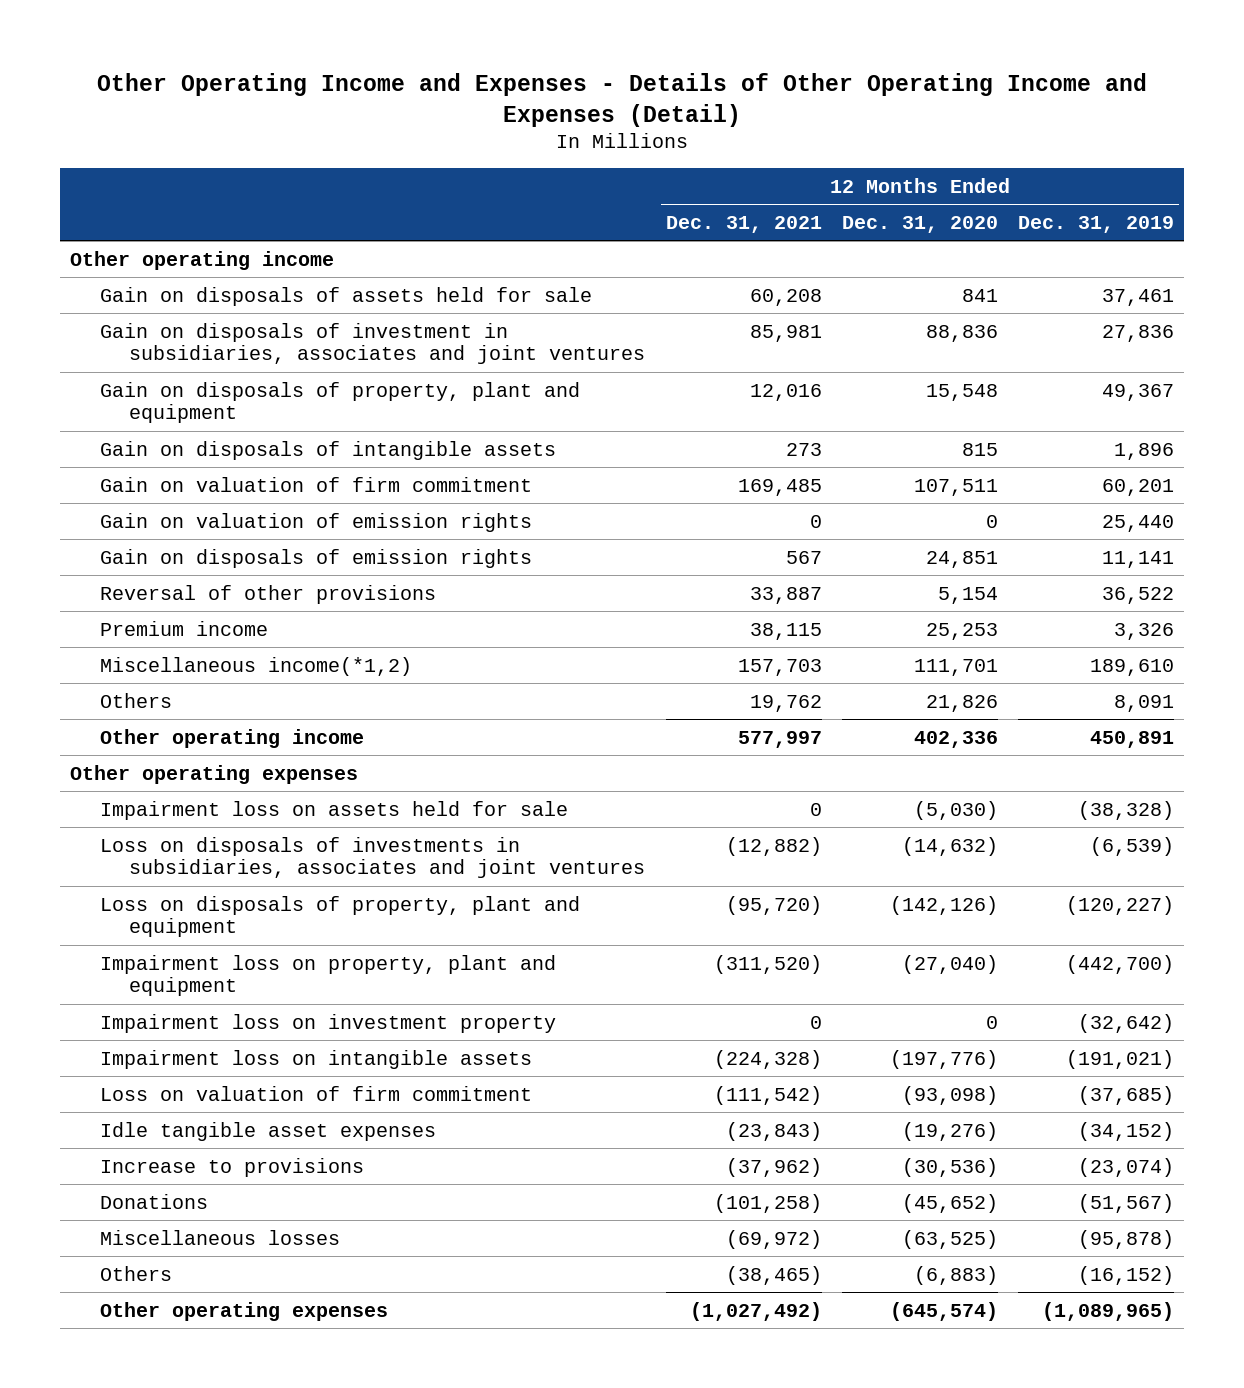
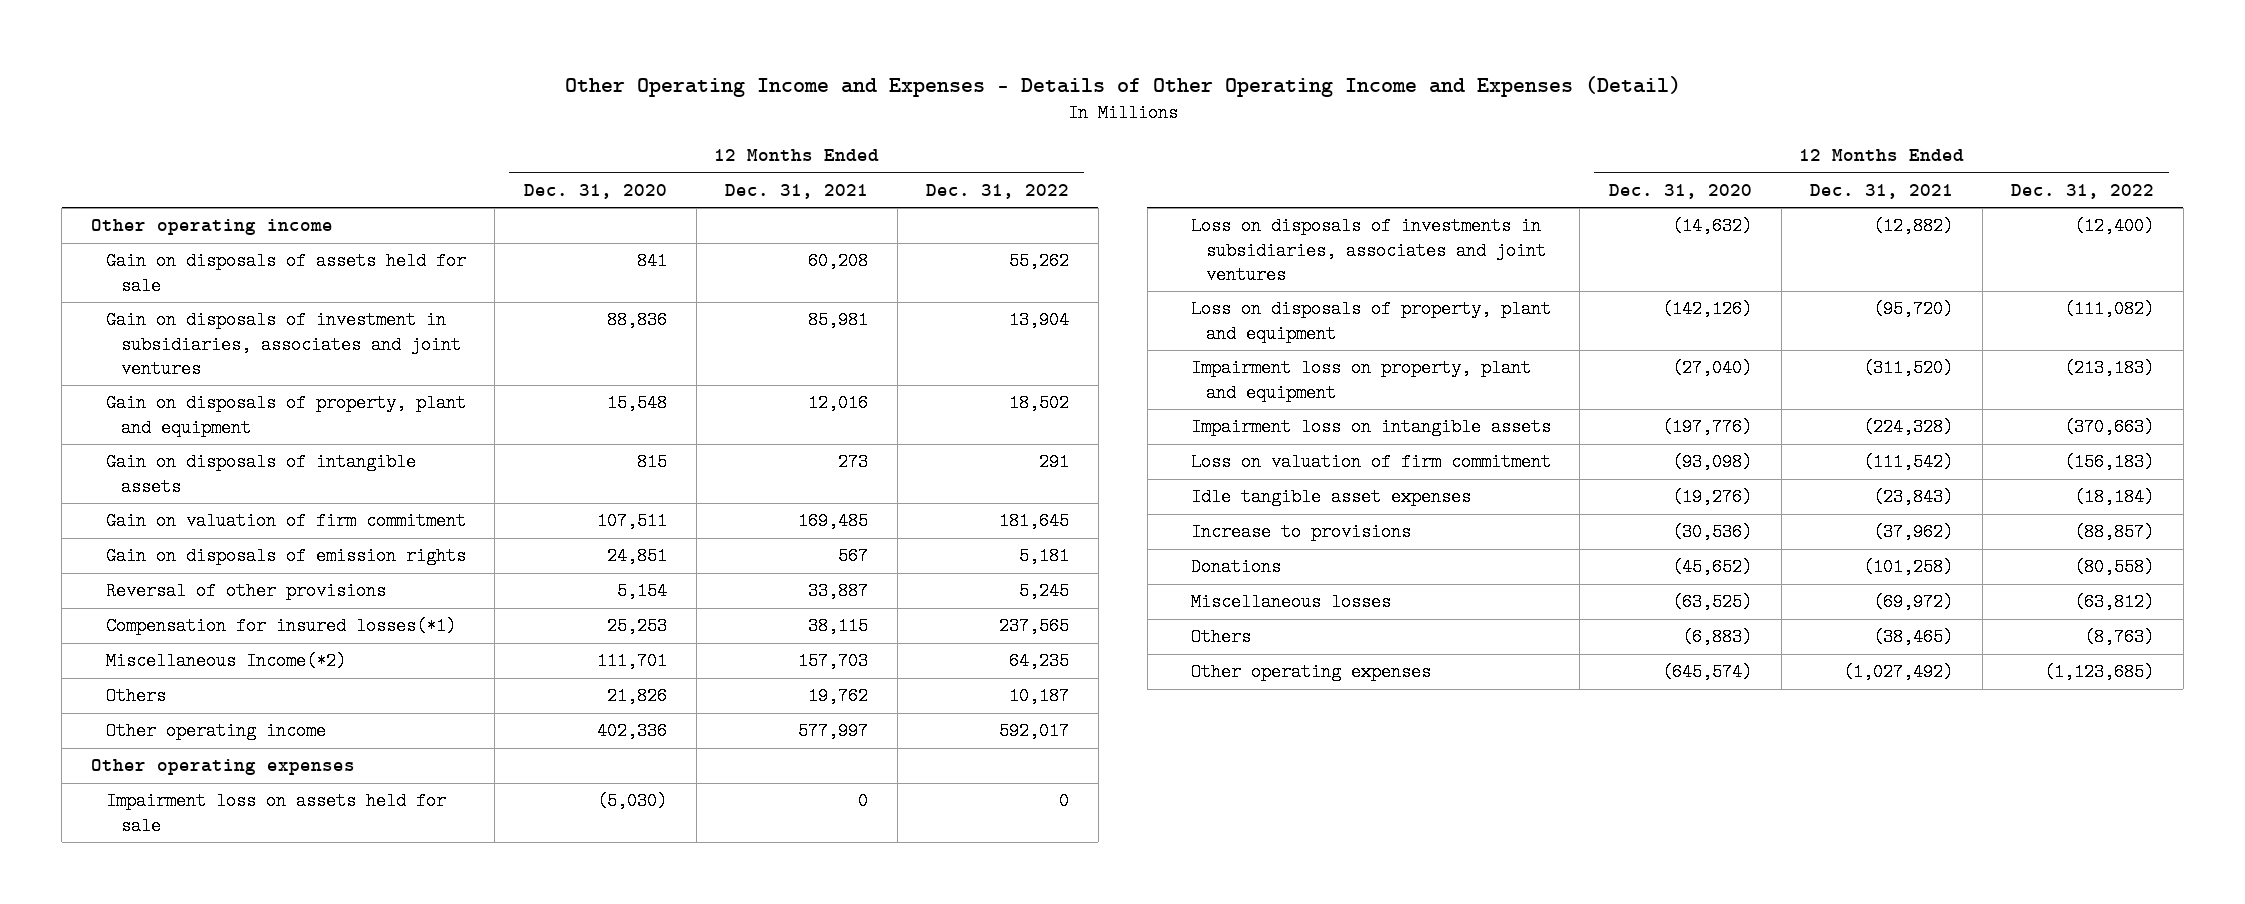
[1018,215,1175,233] Dec. 31, 2019 -> none
none -> [926,183,1070,199] Dec. 31, 2022
[99,512,532,532] Gain on valuation of emission rights -> none
[99,620,268,636] Premium income -> [105,617,456,636] Compensation for insured losses(*1)
[99,656,412,676] Miscellaneous income(*1,2) -> [105,652,346,671] Miscellaneous Income(*2)
[99,1013,556,1033] Impairment loss on investment property -> none

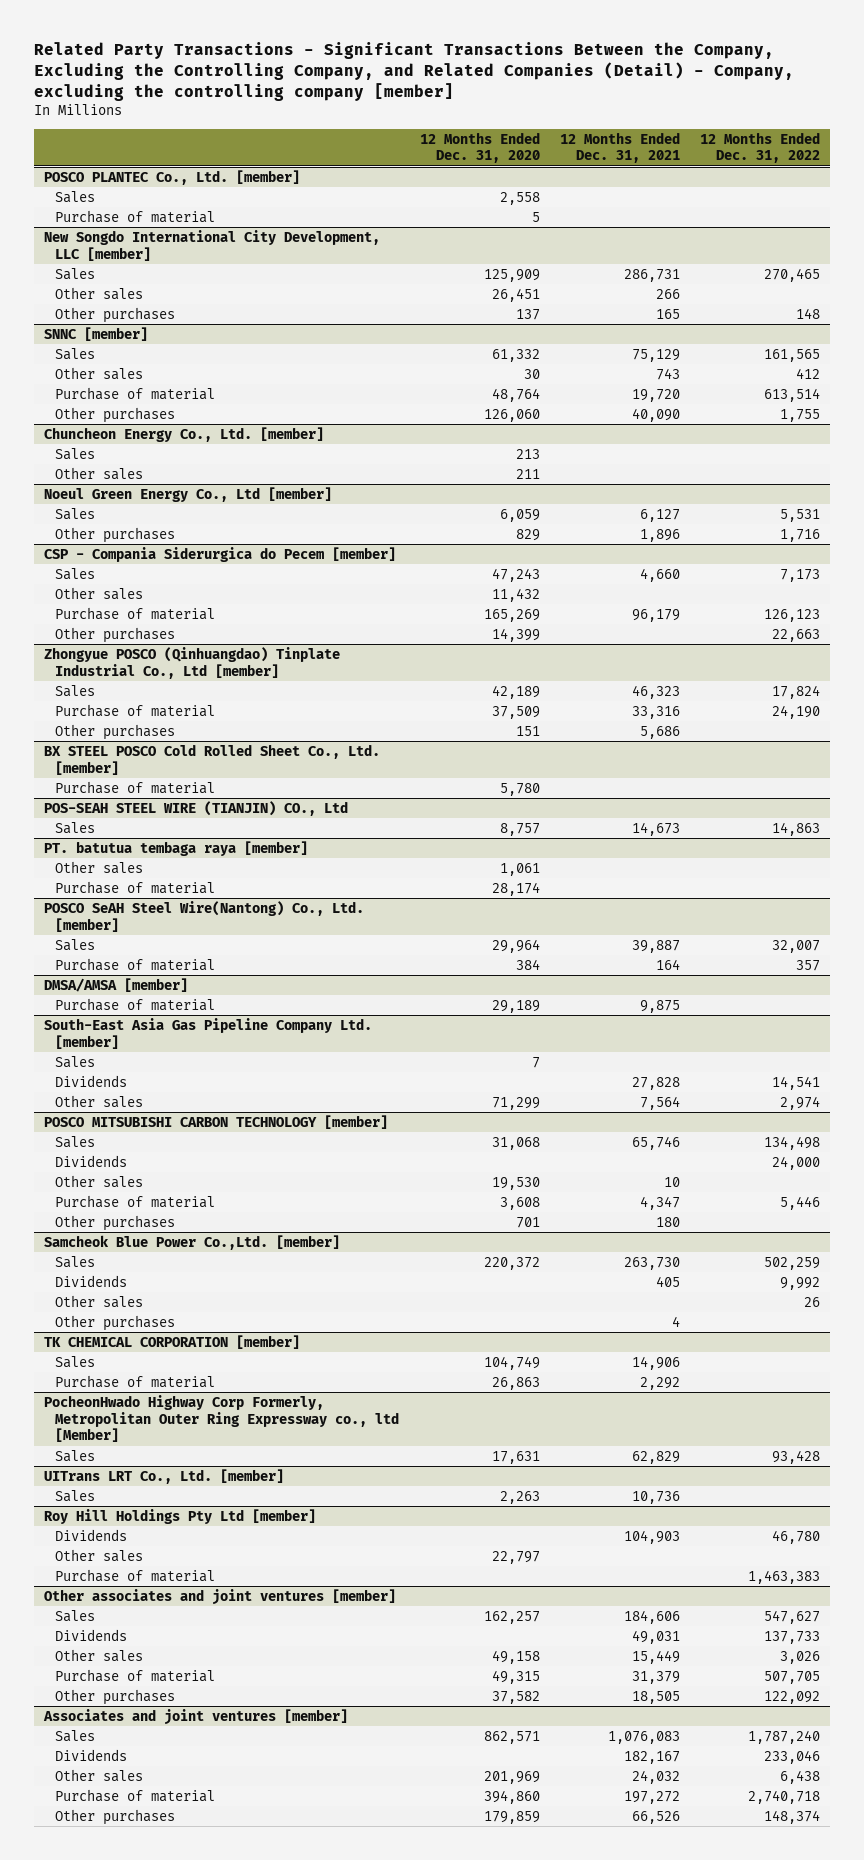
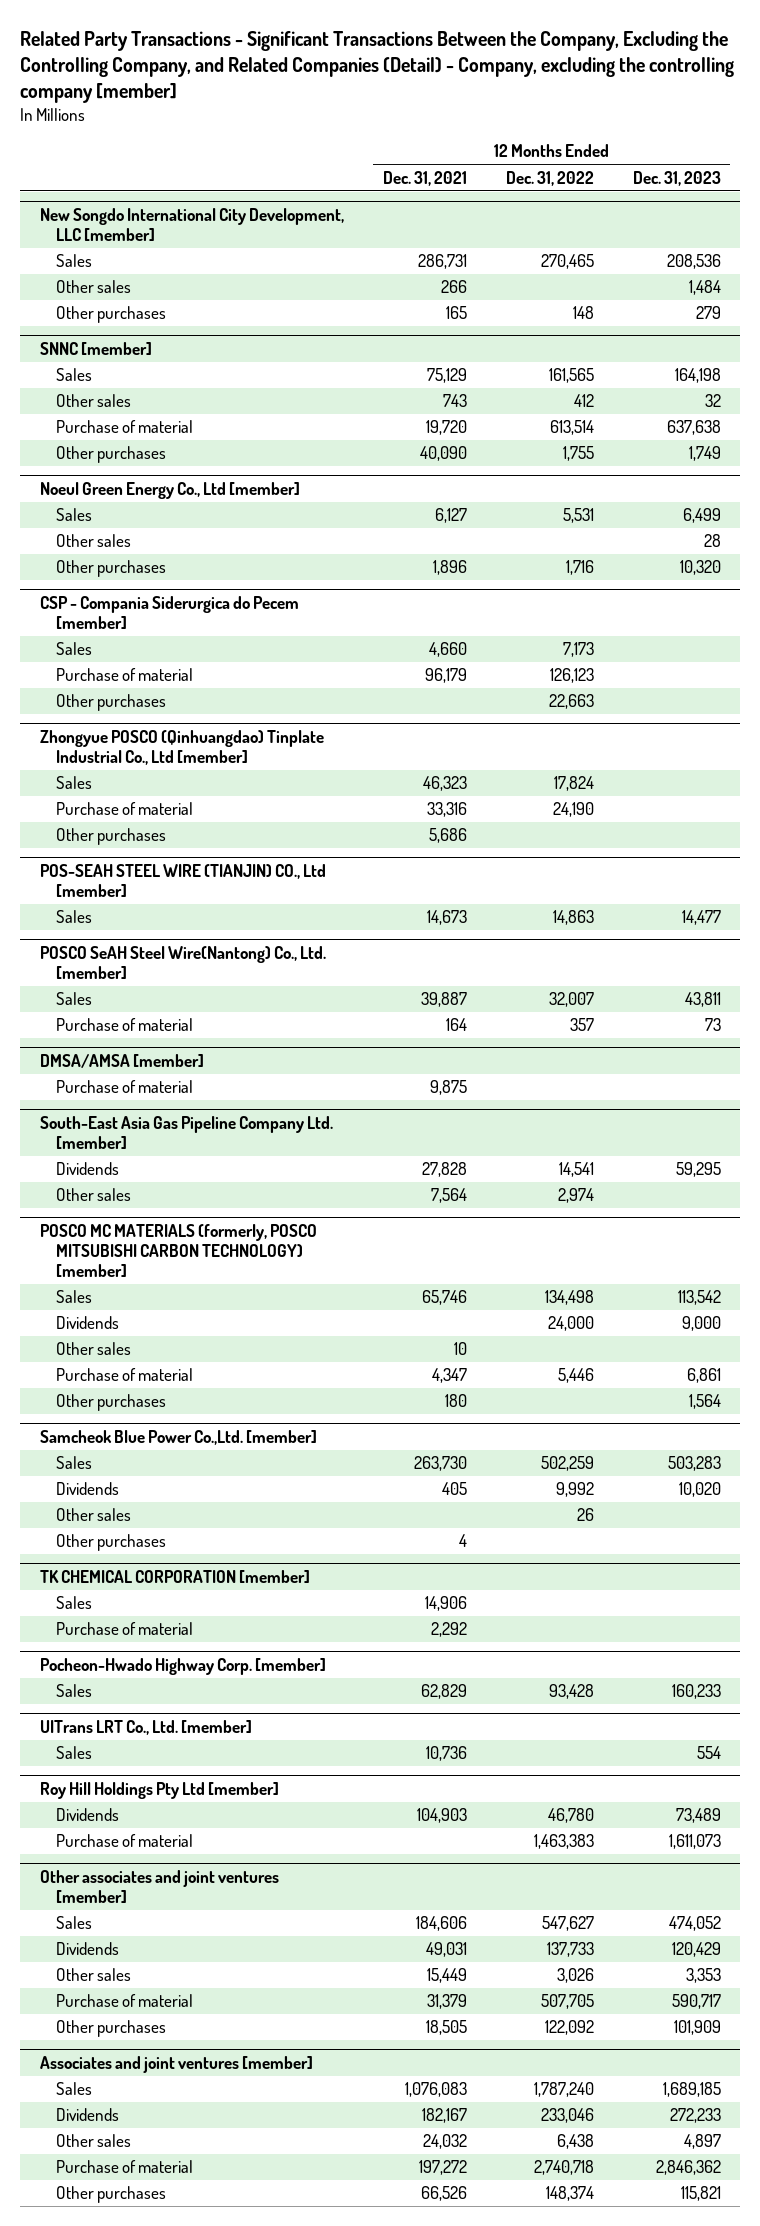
[419,131,540,164] 12 Months Ended Dec. 31, 2020 -> none
none -> [632,170,721,186] Dec. 31, 2023
[43,169,300,185] POSCO PLANTEC Co., Ltd. [member] -> none
[55,190,96,203] Sales -> none
[55,209,216,223] Purchase of material -> none
[43,426,324,442] Chuncheon Energy Co., Ltd. [member] -> none
[55,447,96,460] Sales -> none
[55,466,144,480] Other sales -> none
none -> [56,534,132,548] Other sales
[55,586,144,600] Other sales -> none
[55,780,216,794] Purchase of material -> none
[43,800,348,816] POS-SEAH STEEL WIRE (TIANJIN) CO., Ltd -> none
[43,743,380,775] BX STEEL POSCO Cold Rolled Sheet Co., Ltd. [member] -> [39,864,326,898] POS-SEAH STEEL WIRE (TIANJIN) CO., Ltd [member]
[43,840,308,856] PT. batutua tembaga raya [member] -> none
[55,860,144,874] Other sales -> none
[55,880,216,894] Purchase of material -> none
[55,1055,96,1068] Sales -> none
[43,1114,388,1129] POSCO MITSUBISHI CARBON TECHNOLOGY [member] -> [39,1224,317,1278] POSCO MC MATERIALS (formerly, POSCO MITSUBISHI CARBON TECHNOLOGY) [member]
[43,1394,400,1443] PocheonHwado Highway Corp Formerly, Metropolitan Outer Ring Expressway co., ltd [Member] -> [39,1658,326,1676] Pocheon-Hwado Highway Corp. [member]
[55,1548,144,1562] Other sales -> none

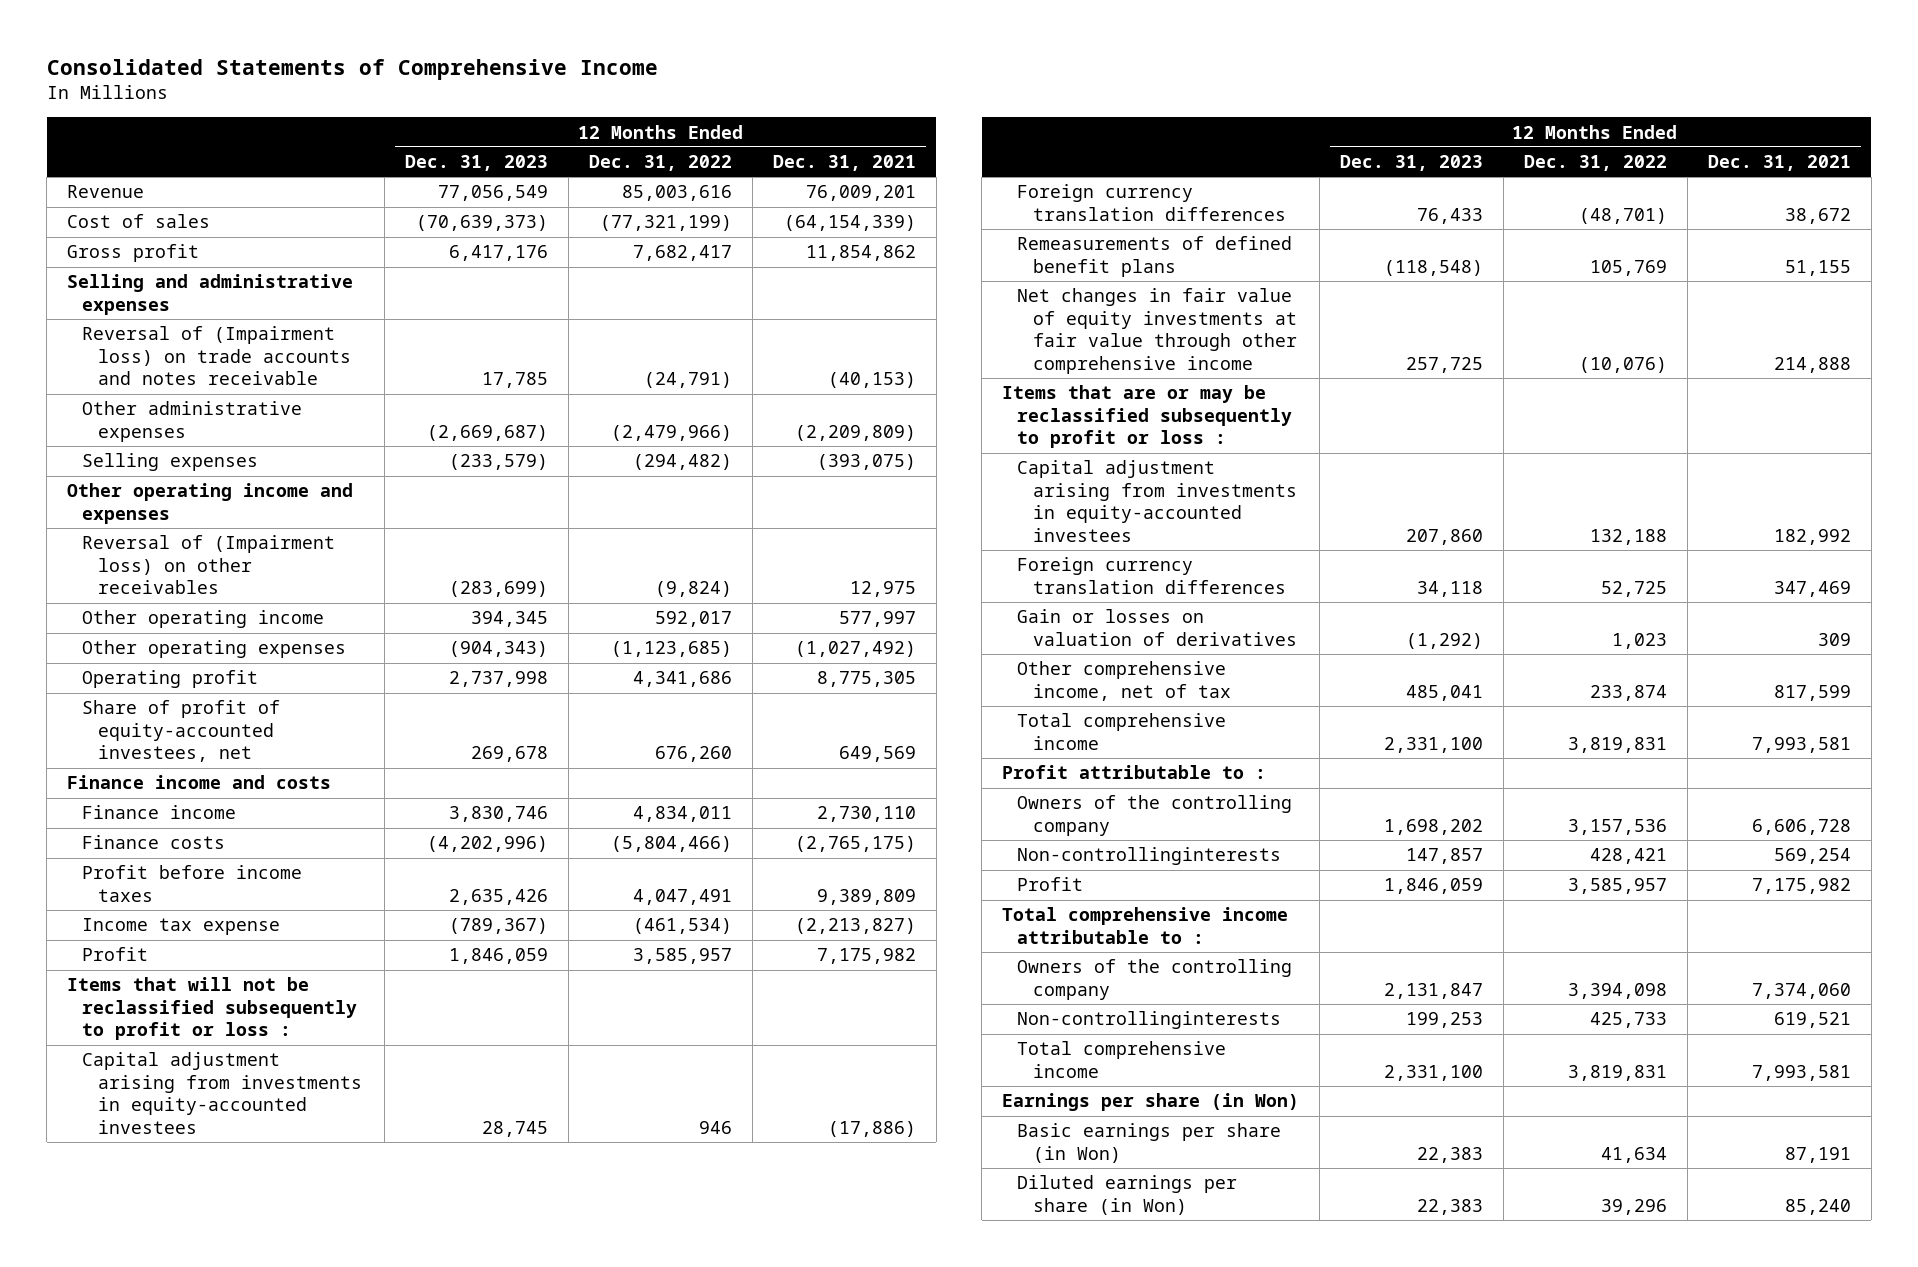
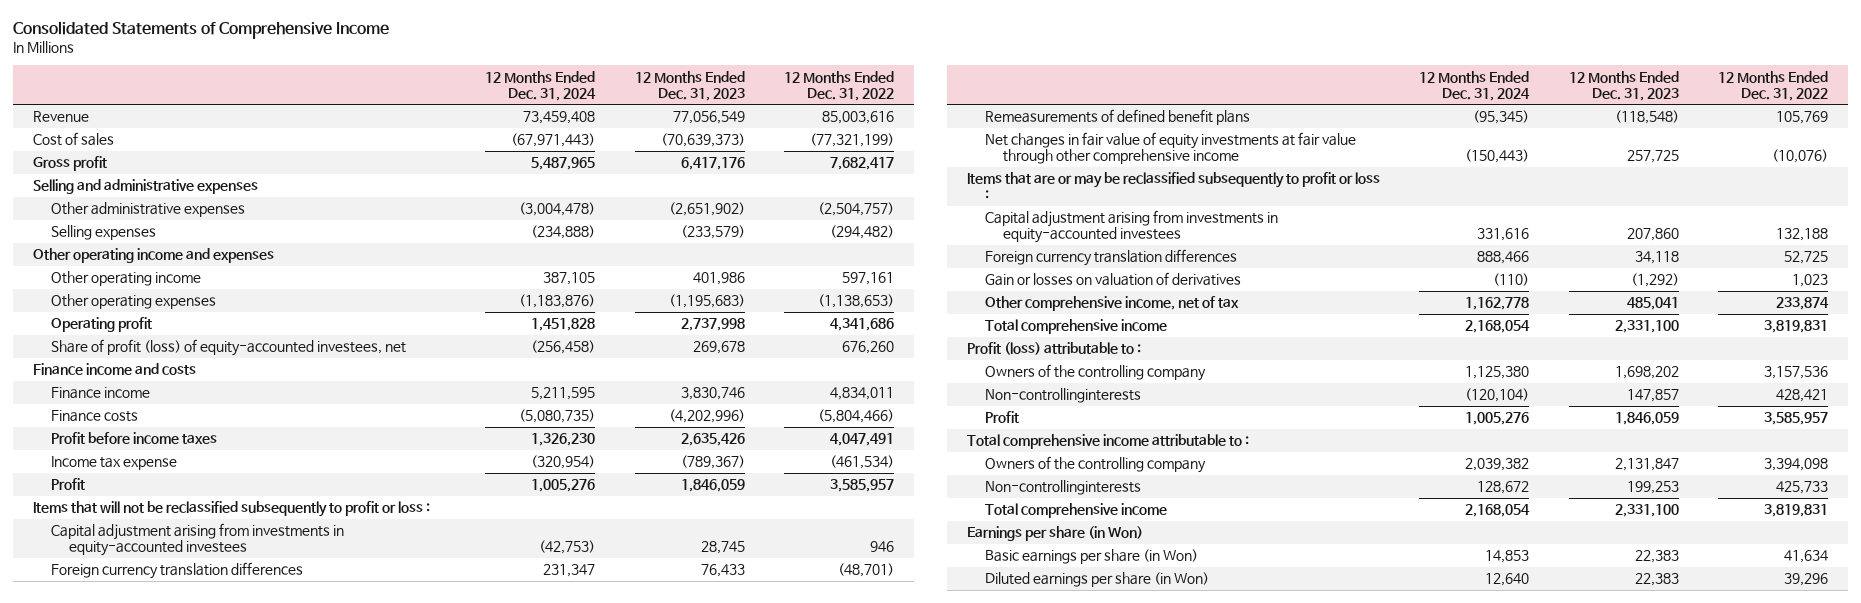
[772,155,916,172] Dec. 31, 2021 -> none
none -> [485,70,597,101] 12 Months Ended Dec. 31, 2024
[82,326,351,386] Reversal of (Impairment loss) on trade accounts and notes receivable -> none
[427,424,549,441] (2,669,687) -> [668,202,745,217] (2,651,902)
[611,424,733,441] (2,479,966) -> [818,202,895,217] (2,504,757)
[82,535,336,595] Reversal of (Impairment loss) on other receivables -> none
[471,611,549,628] 394,345 -> [692,272,745,286] 401,986
[655,611,733,628] 592,017 -> [842,272,895,286] 597,161
[449,641,549,658] (904,343) -> [668,294,745,309] (1,195,683)
[611,641,733,658] (1,123,685) -> [818,294,895,309] (1,138,653)
[82,700,281,763] Share of profit of equity-accounted investees, net -> [50,339,406,357] Share of profit (loss) of equity-accounted investees, net
[1002,765,1267,780] Profit attributable to : -> [966,342,1141,356] Profit (loss) attributable to :

